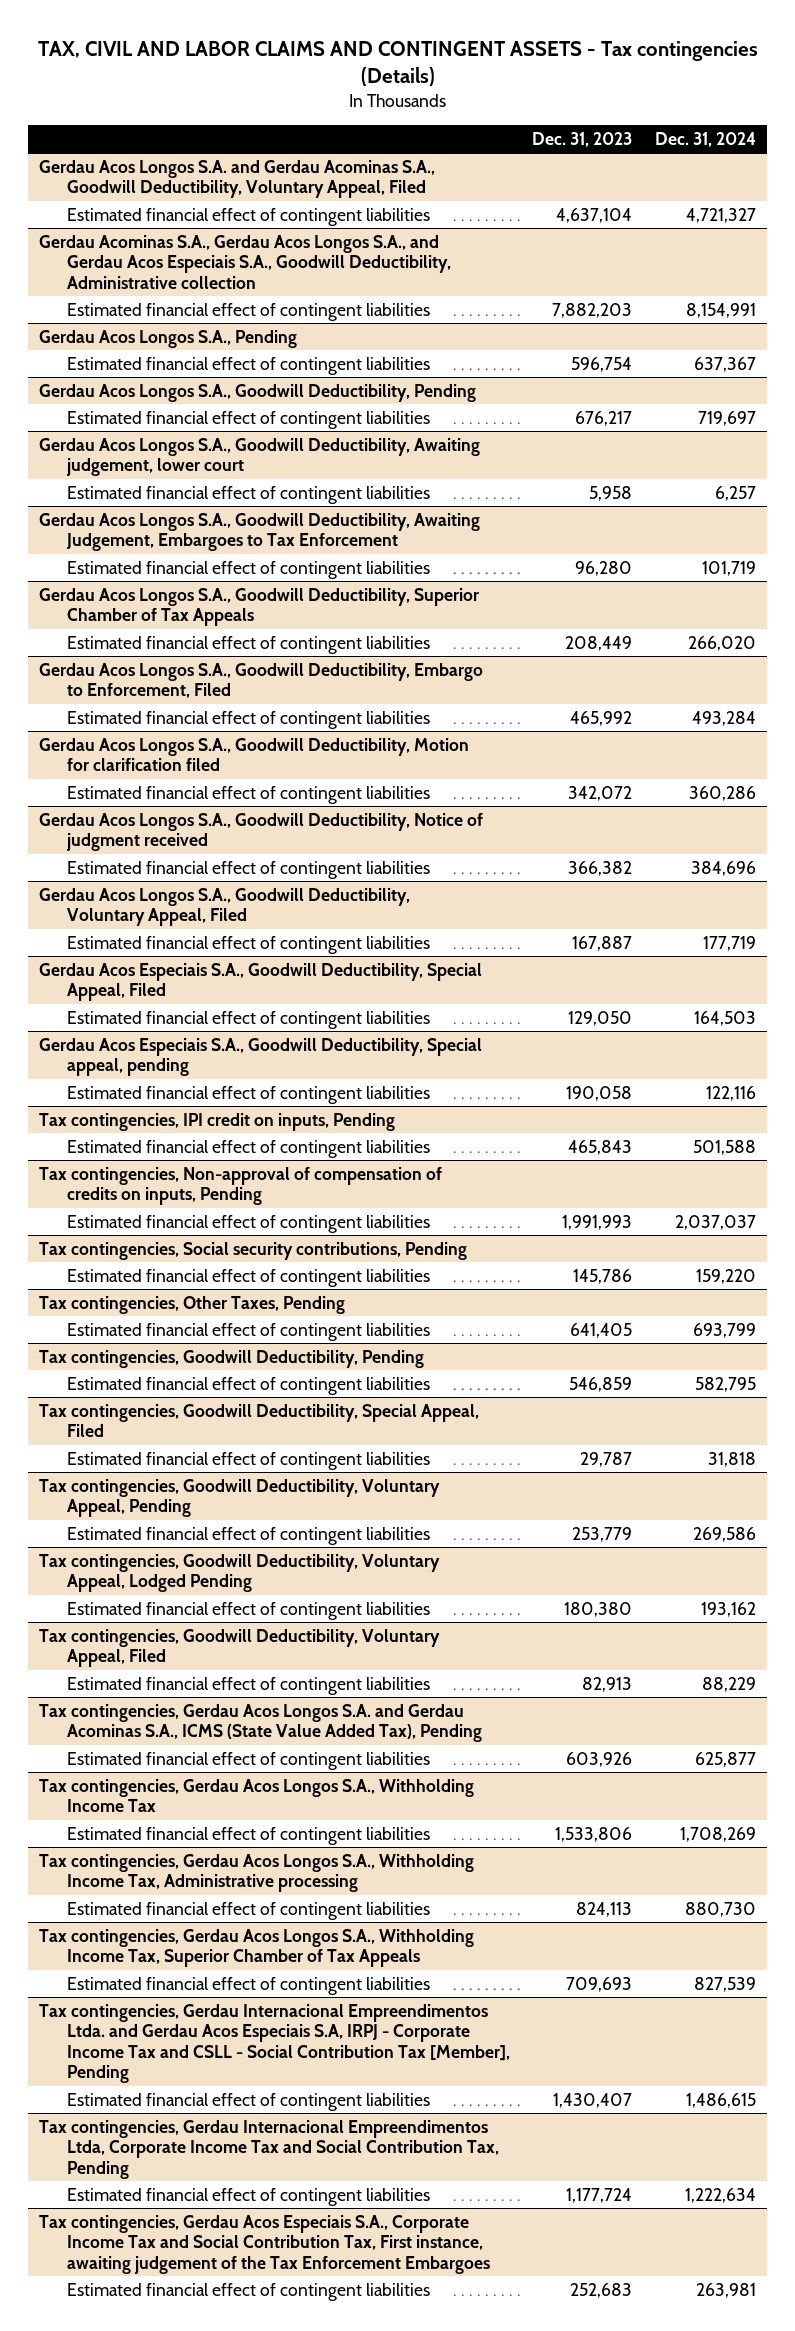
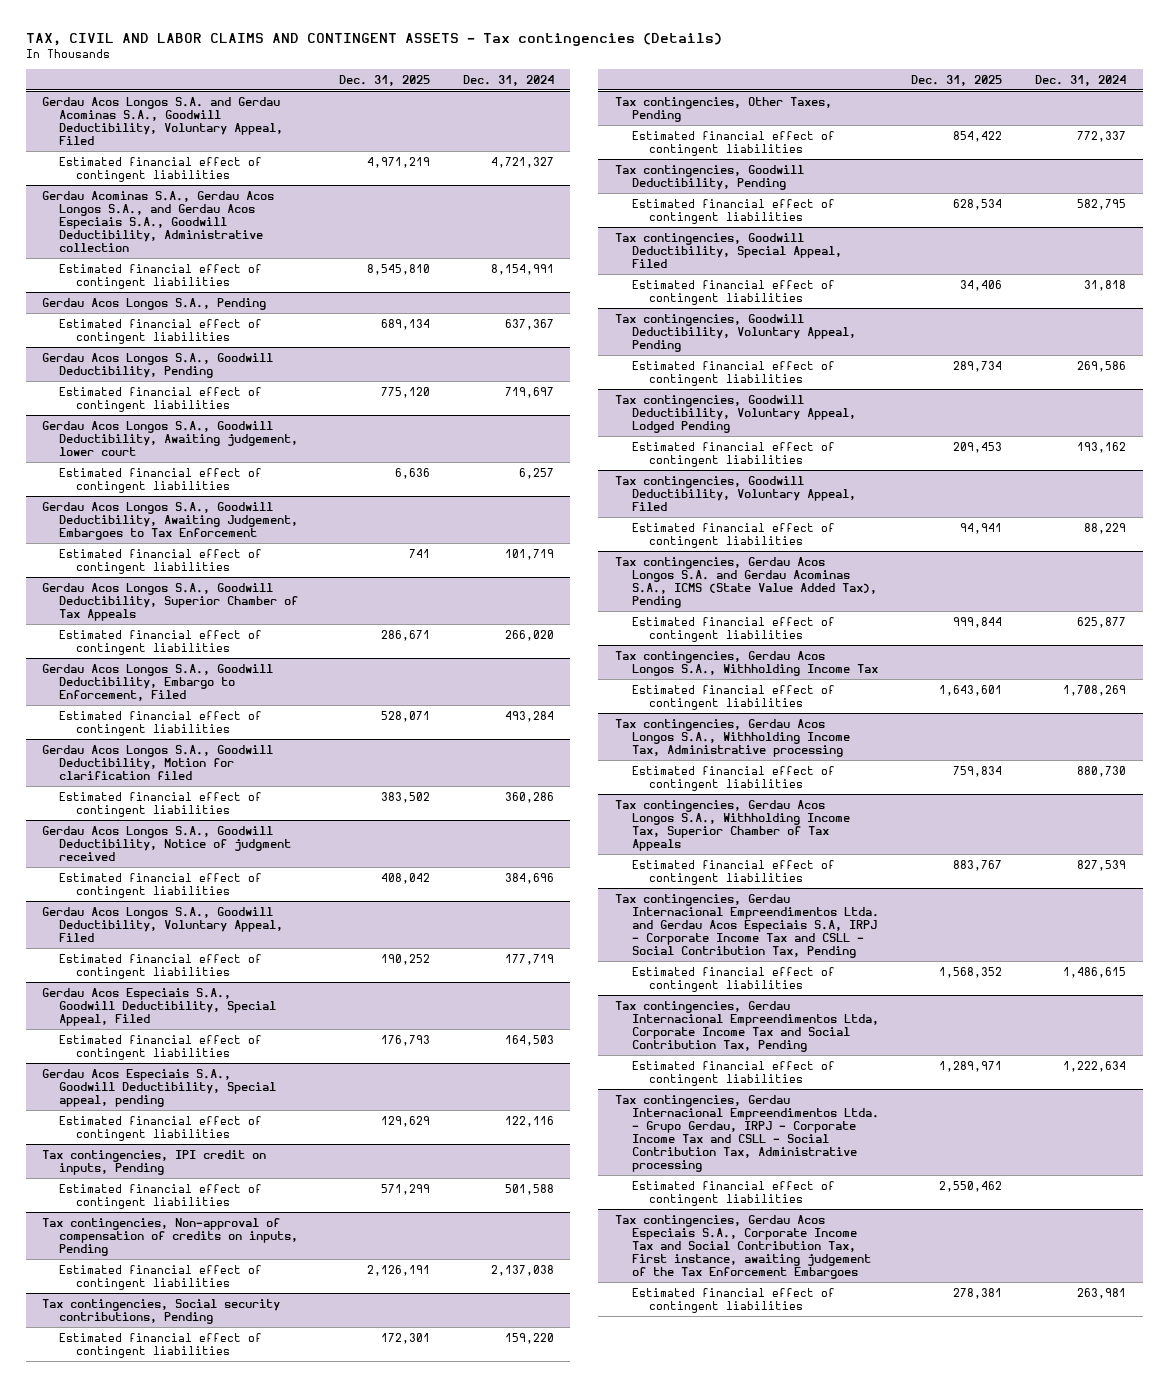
[532,131,633,147] Dec. 31, 2023 -> none
none -> [338,74,430,86] Dec. 31, 2025
[674,1214,756,1230] 2,037,037 -> [490,1264,554,1276] 2,137,038
[692,1322,756,1338] 693,799 -> [1077,130,1127,142] 772,337
[39,2003,510,2084] Tax contingencies, Gerdau Internacional Empreendimentos Ltda. and Gerdau Acos Especiais S.A, IRPJ - Corporate Income Tax and CSLL - Social Contribution Tax [Member], Pending -> [614,893,879,959] Tax contingencies, Gerdau Internacional Empreendimentos Ltda. and Gerdau Acos Especiais S.A, IRPJ - Corporate Income Tax and CSLL - Social Contribution Tax, Pending
none -> [614,1094,879,1173] Tax contingencies, Gerdau Internacional Empreendimentos Ltda. - Grupo Gerdau, IRPJ - Corporate Income Tax and CSLL - Social Contribution Tax, Administrative processing
none -> [631,1180,835,1206] Estimated financial effect of contingent liabilities

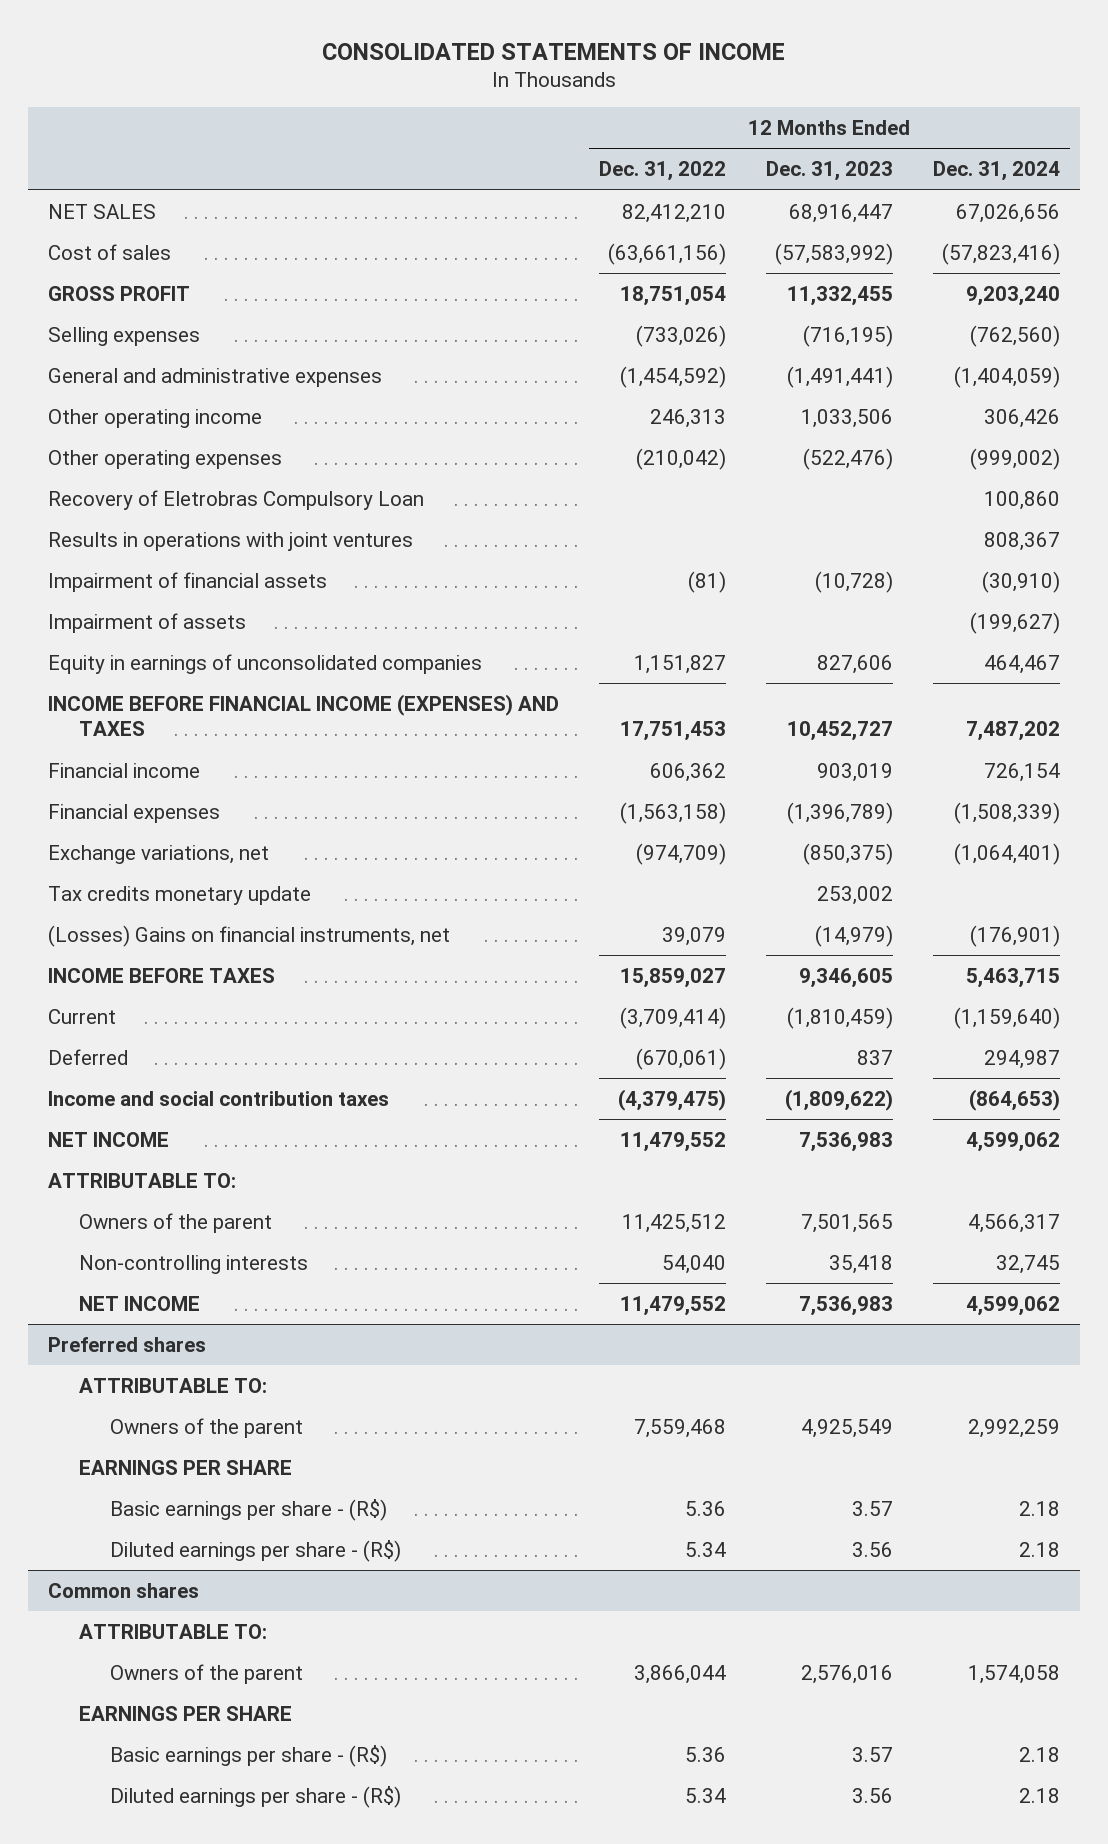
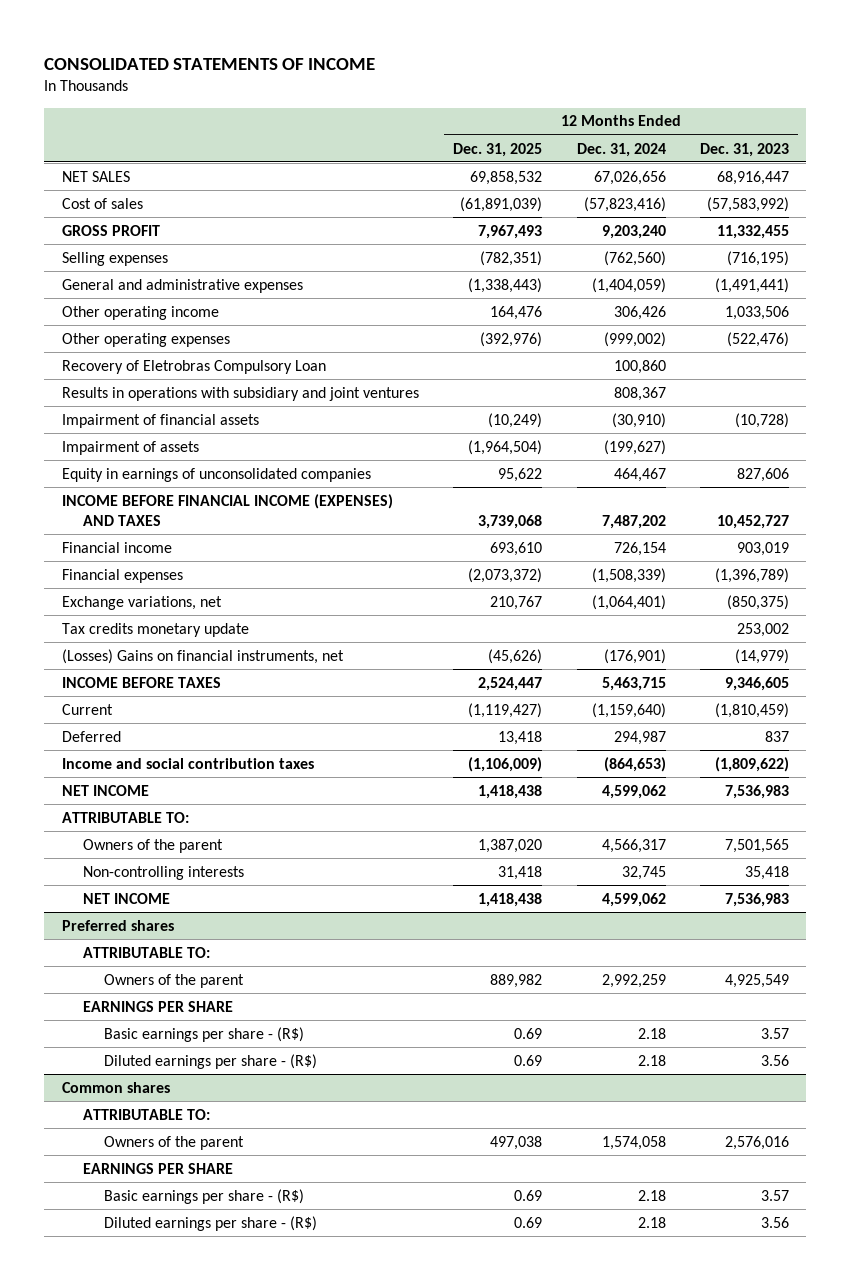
[598,161,726,182] Dec. 31, 2022 -> none
none -> [453,142,543,157] Dec. 31, 2025
[48,531,414,551] Results in operations with joint ventures -> [61,386,419,401] Results in operations with subsidiary and joint ventures

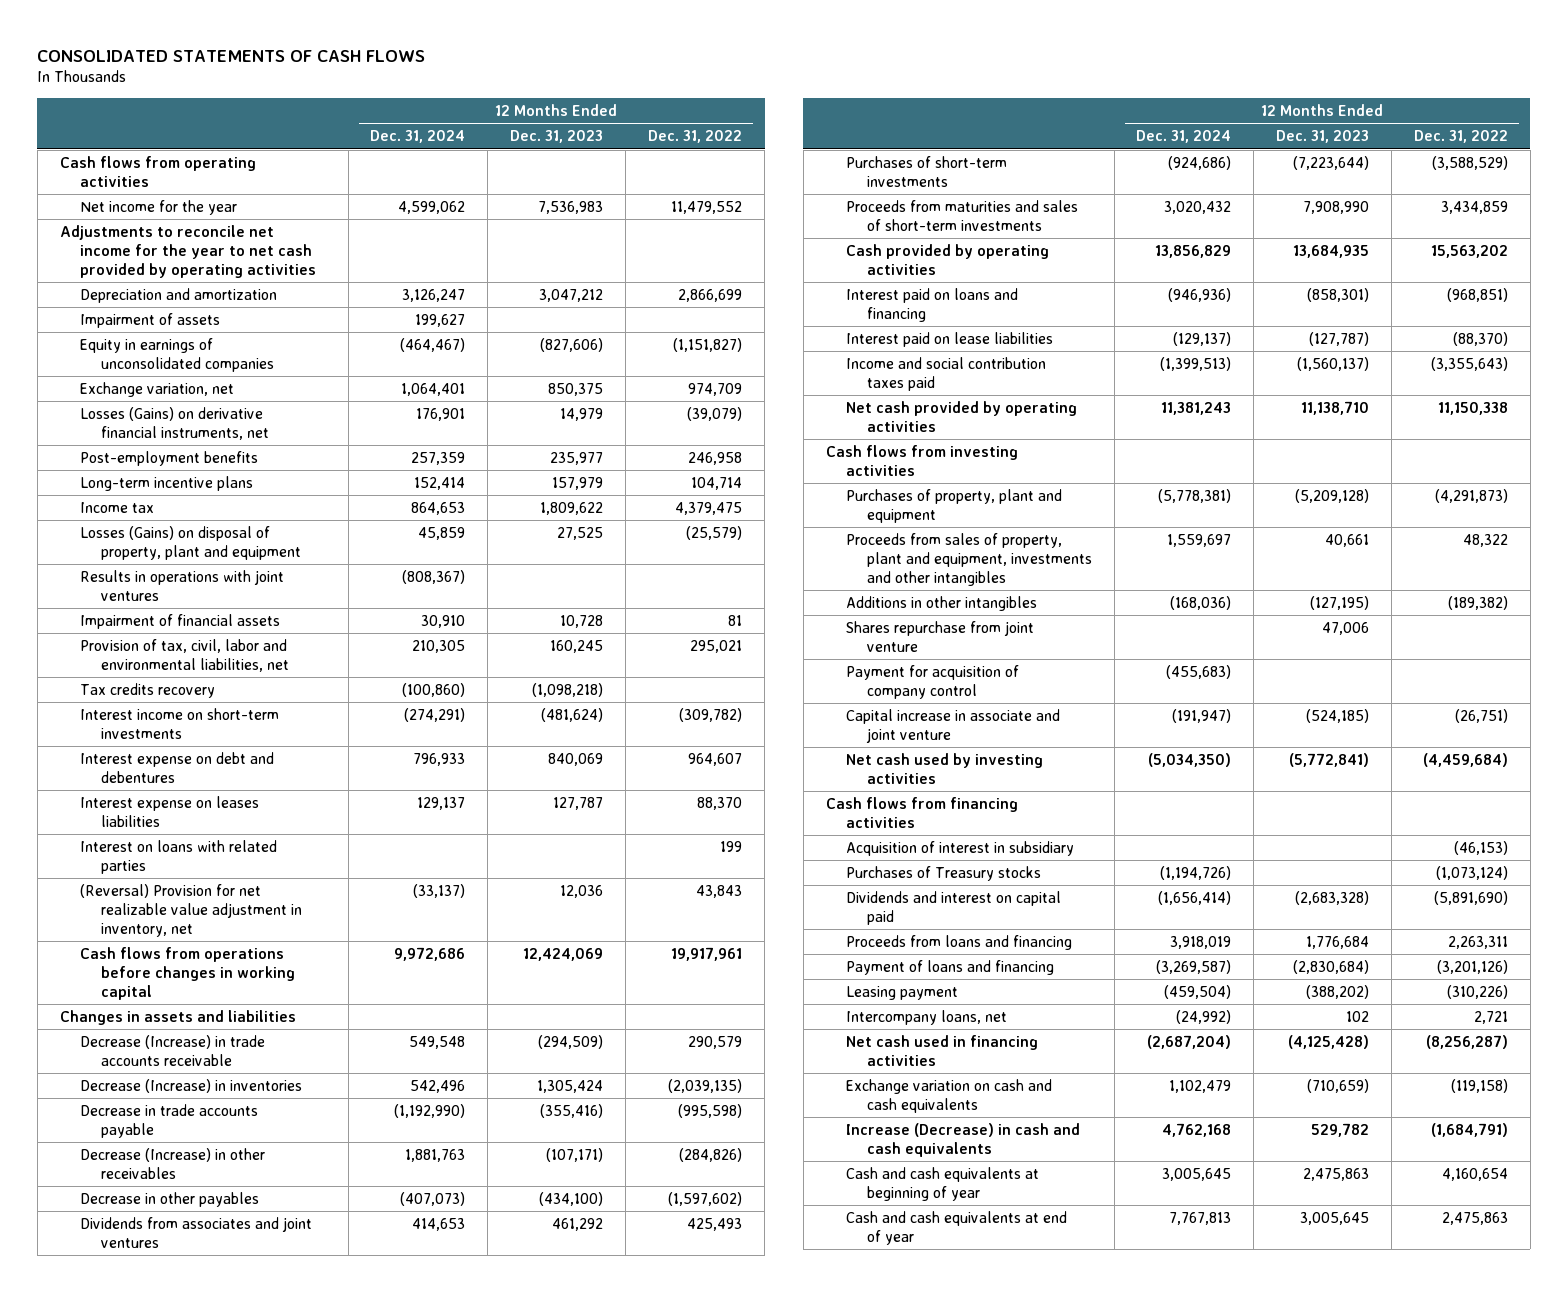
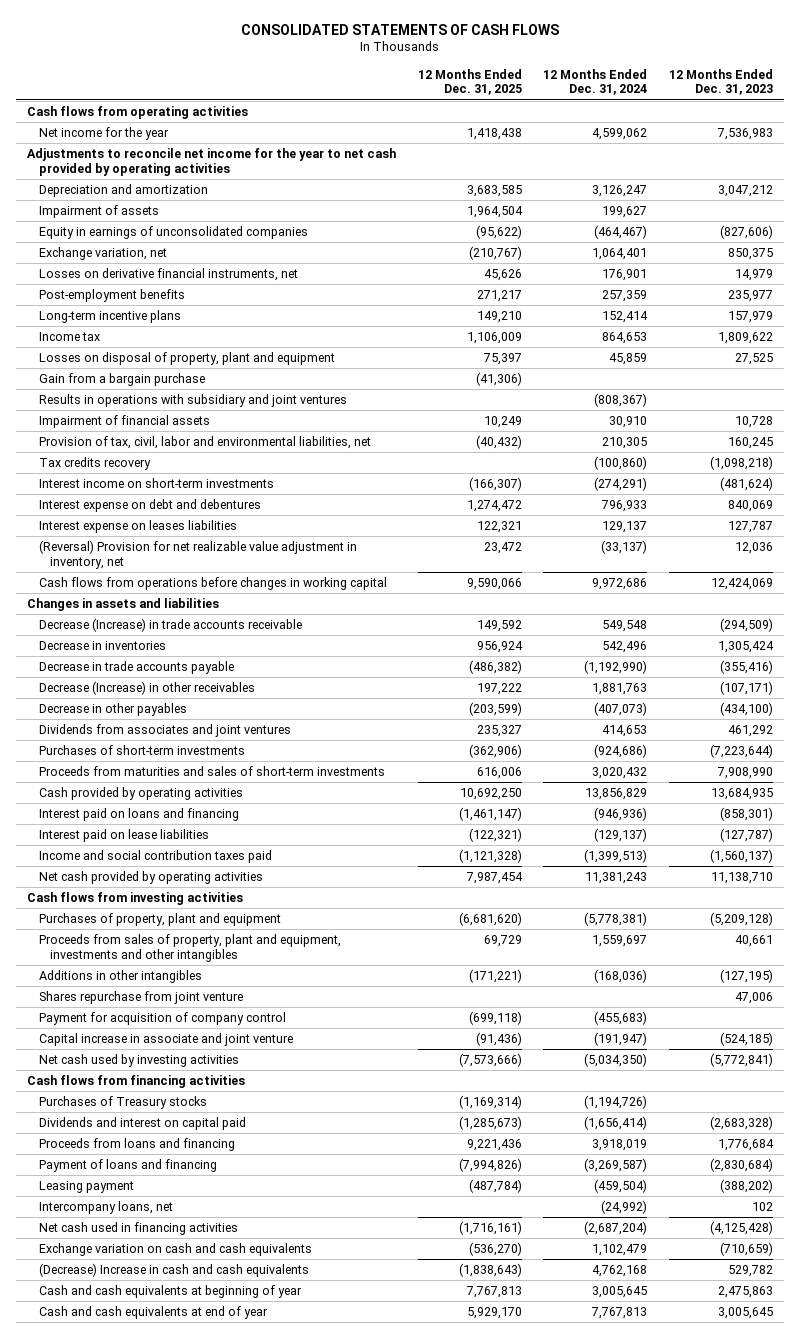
[648,130,743,144] Dec. 31, 2022 -> none
none -> [417,68,522,96] 12 Months Ended Dec. 31, 2025
[80,406,269,441] Losses (Gains) on derivative financial instruments, net -> [38,267,298,281] Losses on derivative financial instruments, net
[80,525,301,561] Losses (Gains) on disposal of property, plant and equipment -> [38,351,335,365] Losses on disposal of property, plant and equipment
none -> [38,372,205,386] Gain from a bargain purchase
[80,569,285,602] Results in operations with joint ventures -> [38,393,347,407] Results in operations with subsidiary and joint ventures
[80,839,278,875] Interest on loans with related parties -> none
[80,1078,303,1093] Decrease (Increase) in inventories -> [38,640,166,650] Decrease in inventories
[846,840,1075,856] Acquisition of interest in subsidiary -> none
[846,1122,1081,1158] Increase (Decrease) in cash and cash equivalents -> [38,1262,309,1277] (Decrease) Increase in cash and cash equivalents

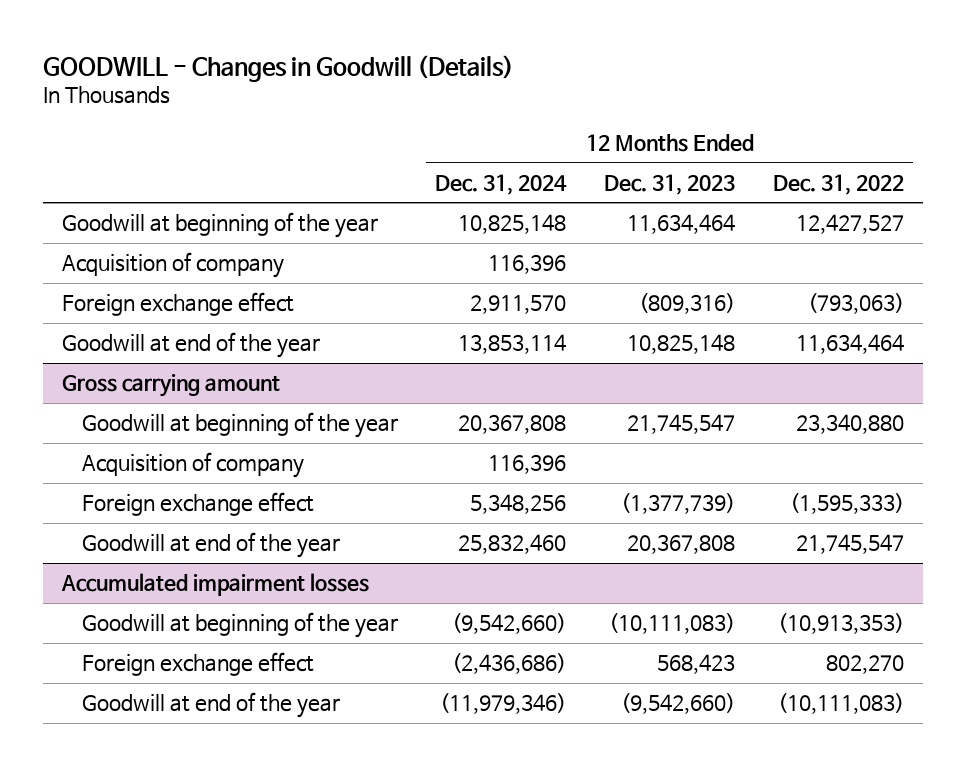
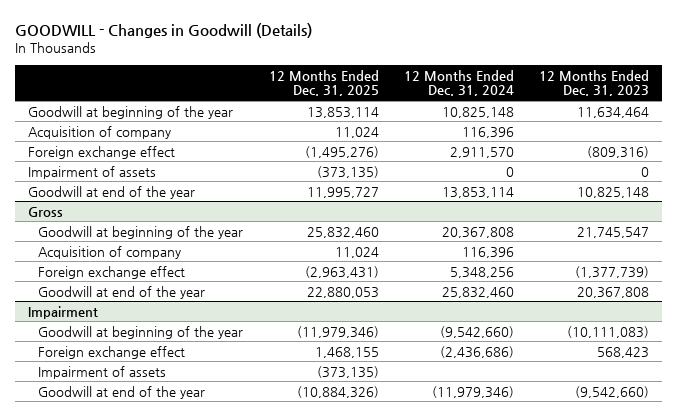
[772,173,904,195] Dec. 31, 2022 -> none
none -> [268,69,379,97] 12 Months Ended Dec. 31, 2025
none -> [28,165,157,179] Impairment of assets
[61,374,280,398] Gross carrying amount -> [28,206,64,217] Gross
[60,573,369,597] Accumulated impairment losses -> [28,305,99,319] Impairment
none -> [38,365,167,379] Impairment of assets

